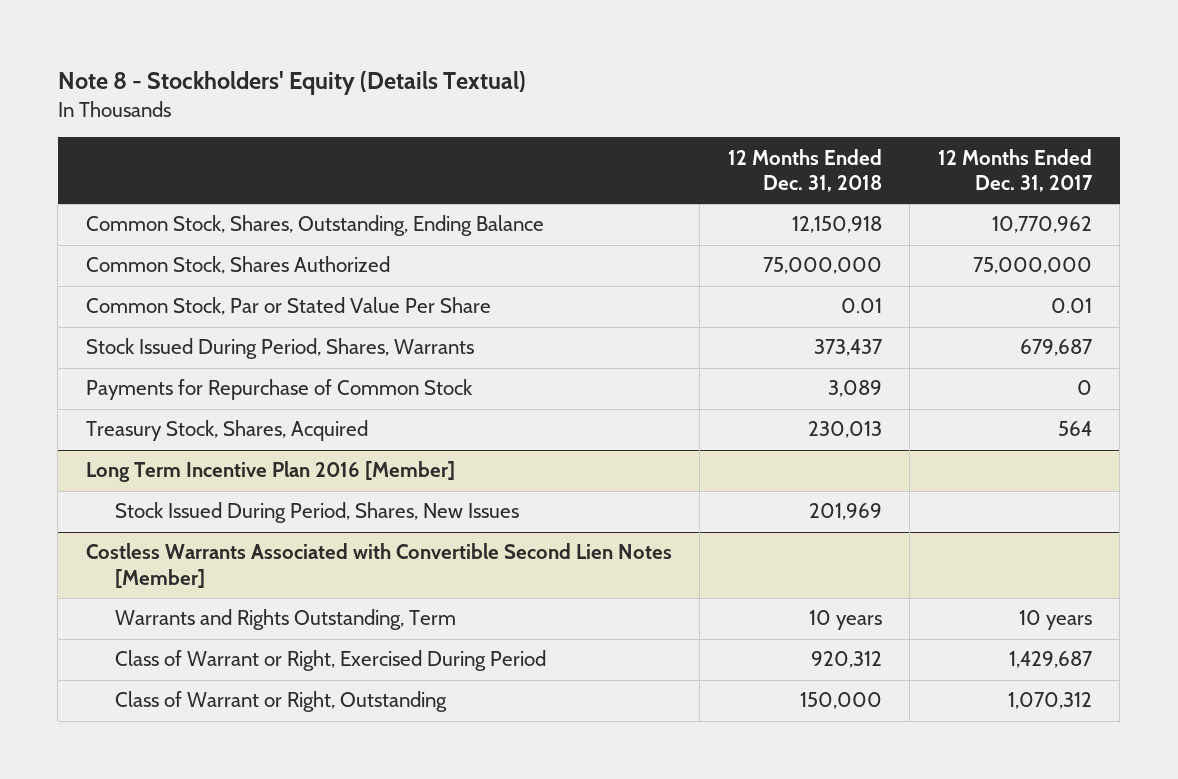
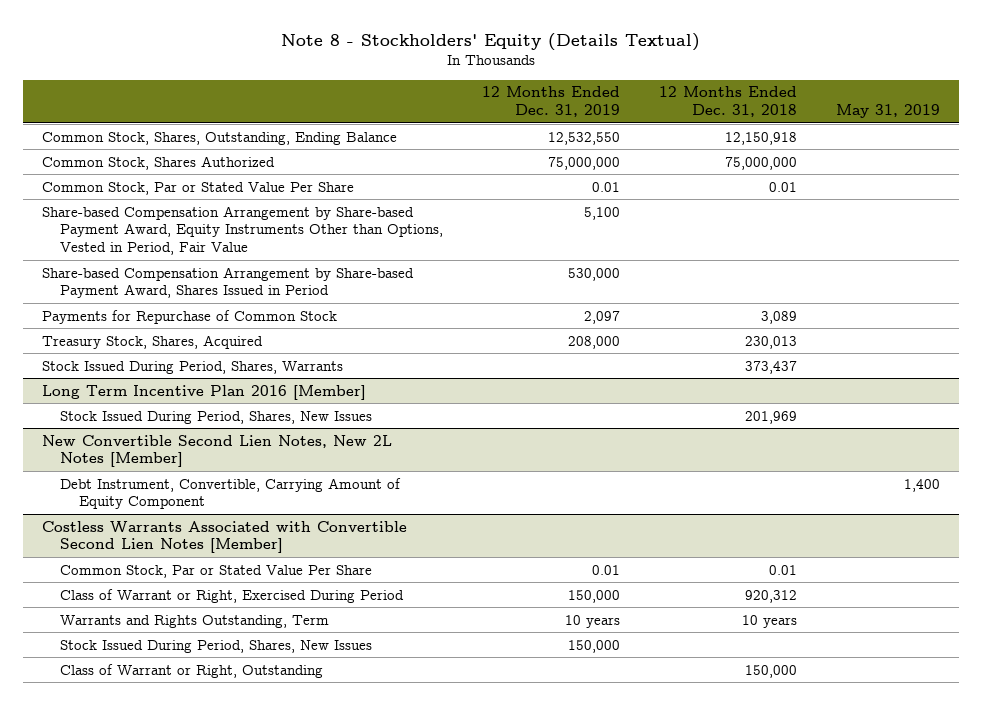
[937,148,1093,192] 12 Months Ended Dec. 31, 2017 -> none
none -> [482,86,621,117] 12 Months Ended Dec. 31, 2019
none -> [835,103,940,118] May 31, 2019
none -> [42,205,444,255] Share-based Compensation Arrangement by Share-based Payment Award, Equity Instruments Other than Options, Vested in Period, Fair Value
none -> [42,266,415,299] Share-based Compensation Arrangement by Share-based Payment Award, Shares Issued in Period
[85,338,474,360] Stock Issued During Period, Shares, Warrants -> [42,360,344,374] Stock Issued During Period, Shares, Warrants
none -> [42,434,393,468] New Convertible Second Lien Notes, New 2L Notes [Member]
none -> [60,477,402,510] Debt Instrument, Convertible, Carrying Amount of Equity Component
none -> [60,564,373,578] Common Stock, Par or Stated Value Per Share
[115,609,457,631] Warrants and Rights Outstanding, Term -> [60,614,330,628] Warrants and Rights Outstanding, Term
none -> [60,639,373,653] Stock Issued During Period, Shares, New Issues

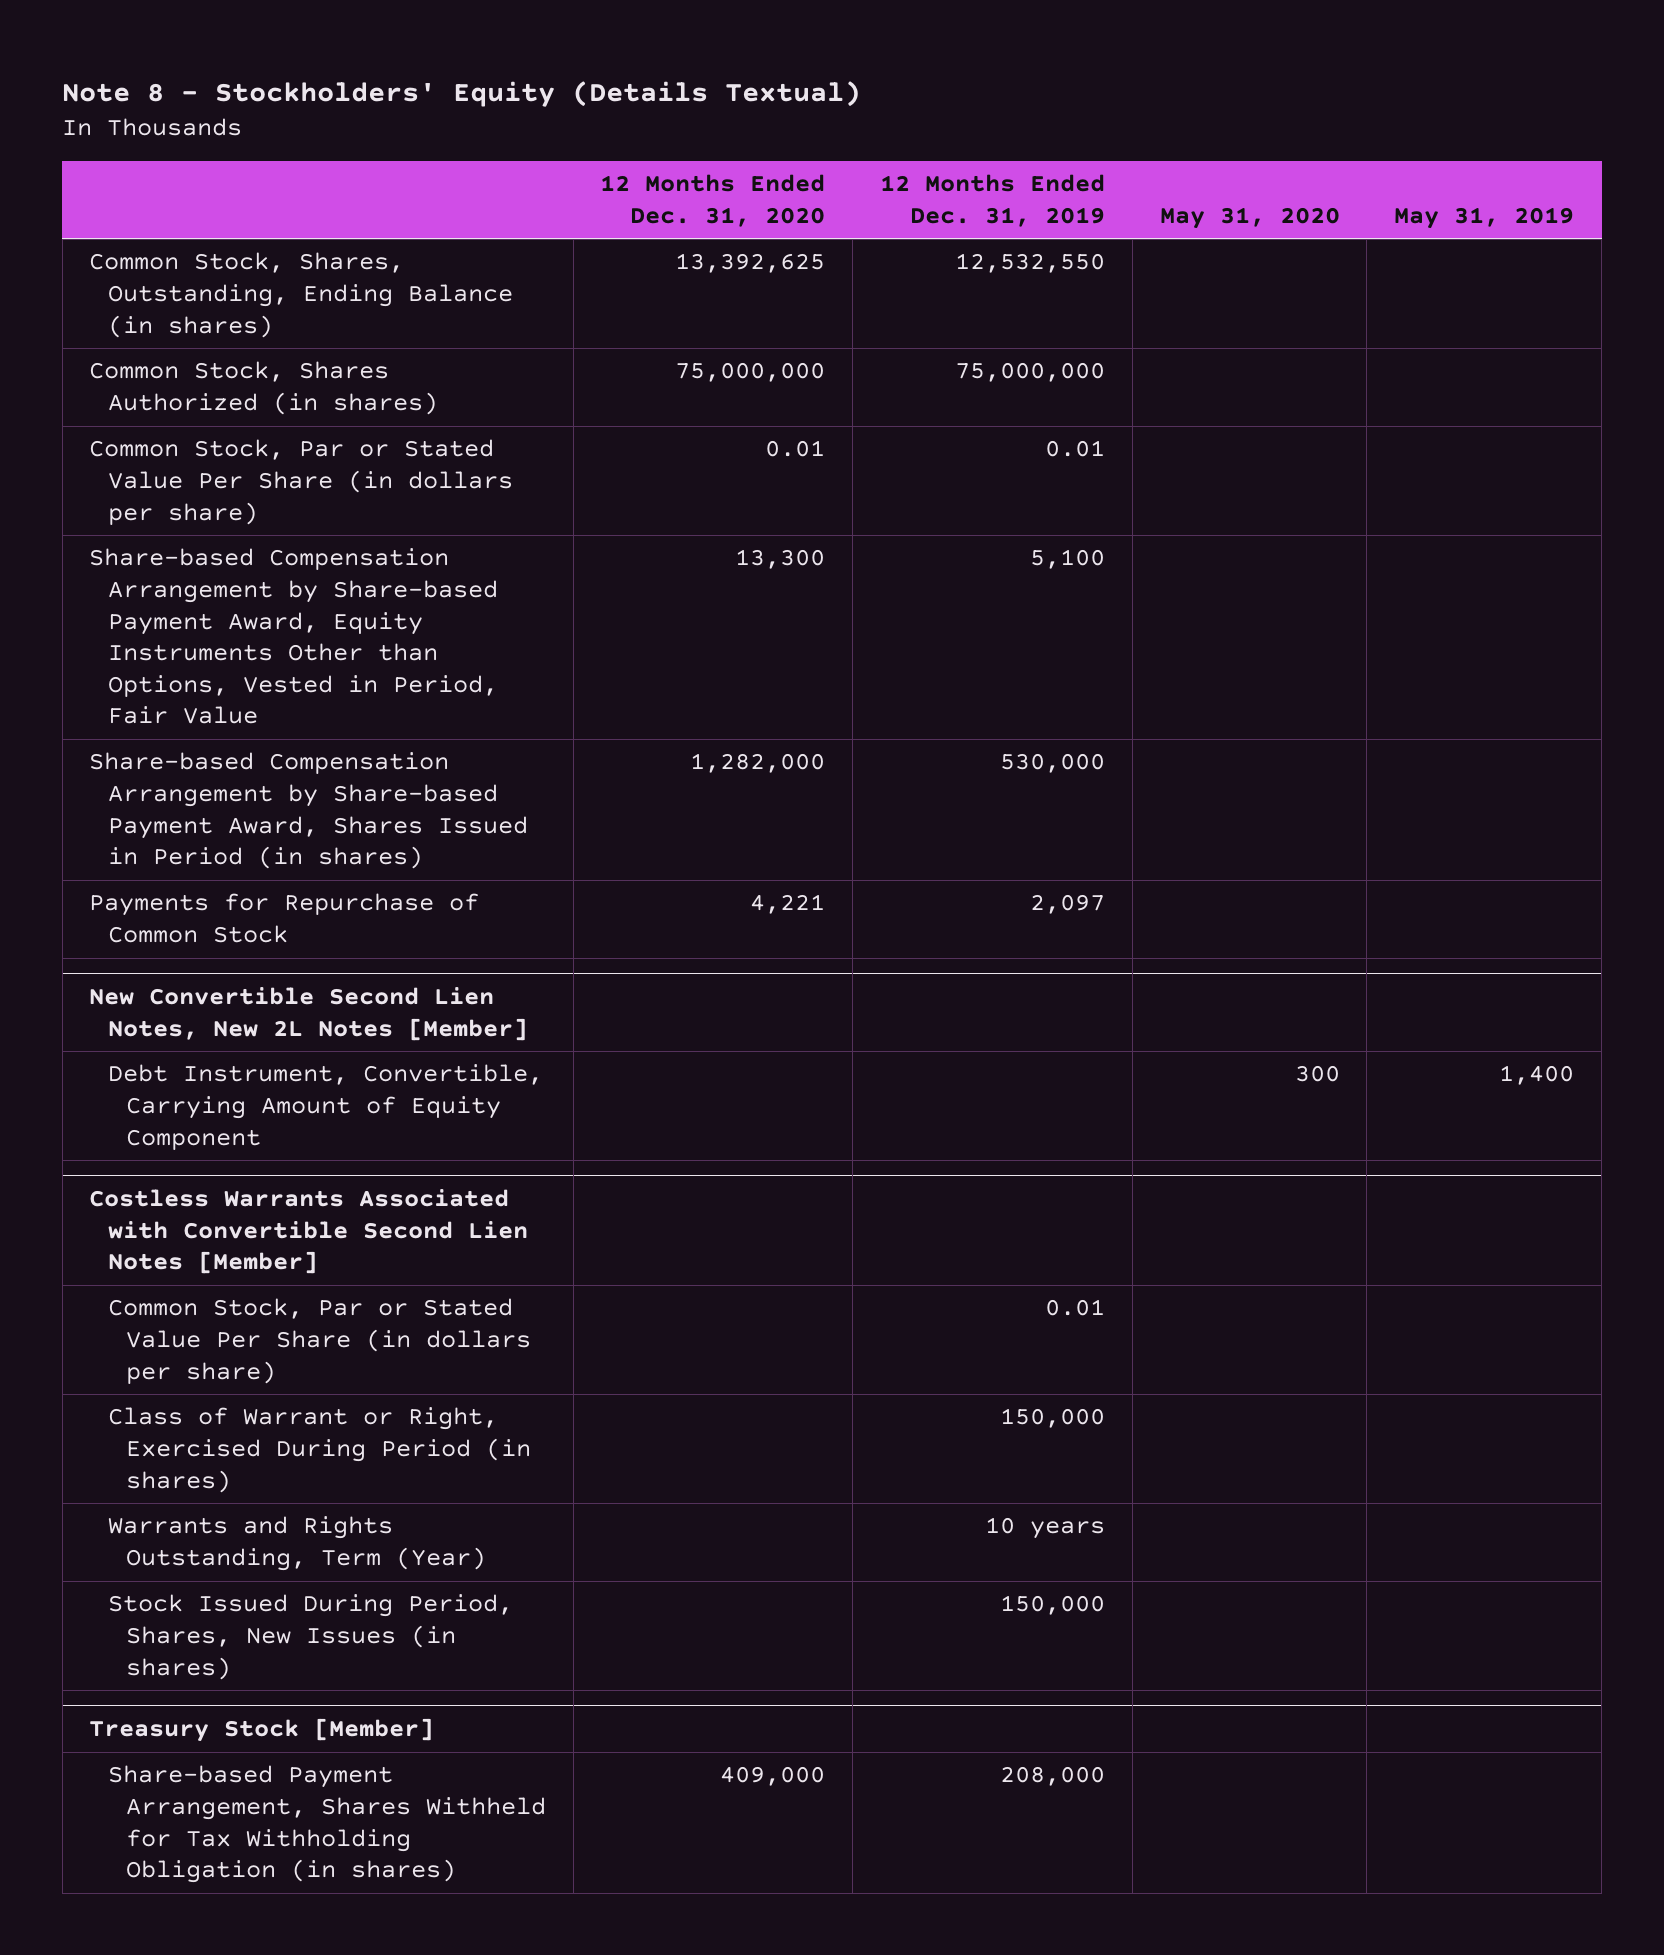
[658,86,797,117] 12 Months Ended Dec. 31, 2018 -> none
none -> [600,174,826,227] 12 Months Ended Dec. 31, 2020
none -> [1159,206,1340,229] May 31, 2020
[42,131,398,145] Common Stock, Shares, Outstanding, Ending Balance -> [89,252,513,338] Common Stock, Shares, Outstanding, Ending Balance (in shares)
[42,155,276,170] Common Stock, Shares Authorized -> [89,361,438,415] Common Stock, Shares Authorized (in shares)
[42,181,355,195] Common Stock, Par or Stated Value Per Share -> [89,439,513,525] Common Stock, Par or Stated Value Per Share (in dollars per share)
[42,266,415,299] Share-based Compensation Arrangement by Share-based Payment Award, Shares Issued in Period -> [89,752,528,870] Share-based Compensation Arrangement by Share-based Payment Award, Shares Issued in Period (in shares)
[42,334,264,349] Treasury Stock, Shares, Acquired -> none
[42,360,344,374] Stock Issued During Period, Shares, Warrants -> none
[42,384,367,400] Long Term Incentive Plan 2016 [Member] -> none
[60,410,373,424] Stock Issued During Period, Shares, New Issues -> none
[60,663,324,678] Class of Warrant or Right, Outstanding -> none
[60,564,373,578] Common Stock, Par or Stated Value Per Share -> [107,1298,531,1384] Common Stock, Par or Stated Value Per Share (in dollars per share)
[60,588,405,603] Class of Warrant or Right, Exercised During Period -> [107,1407,531,1493] Class of Warrant or Right, Exercised During Period (in shares)
[60,614,330,628] Warrants and Rights Outstanding, Term -> [107,1516,486,1571] Warrants and Rights Outstanding, Term (Year)
[60,639,373,653] Stock Issued During Period, Shares, New Issues -> [107,1594,513,1680] Stock Issued During Period, Shares, New Issues (in shares)
none -> [89,1718,435,1743] Treasury Stock [Member]
none -> [107,1765,546,1884] Share-based Payment Arrangement, Shares Withheld for Tax Withholding Obligation (in shares)

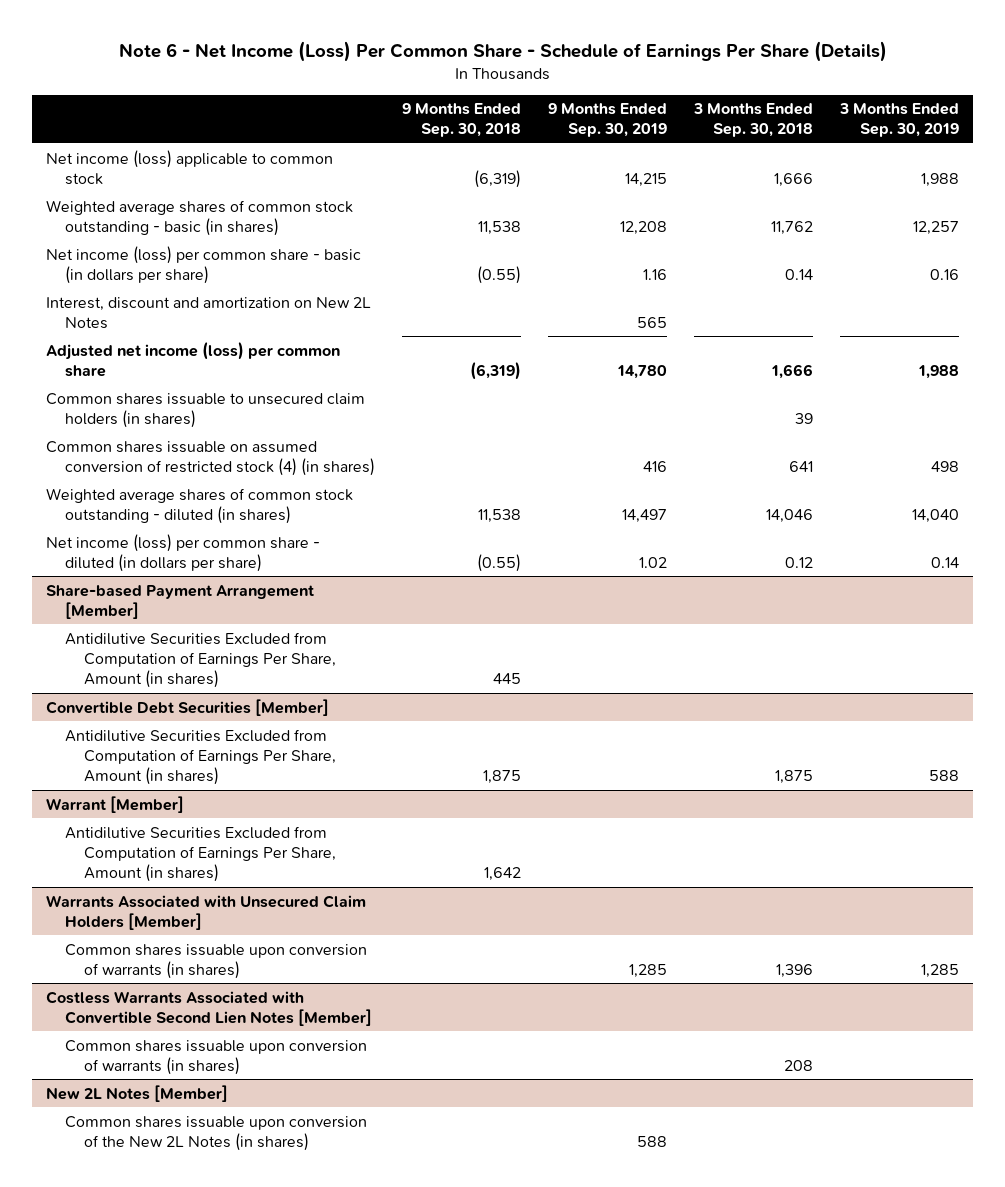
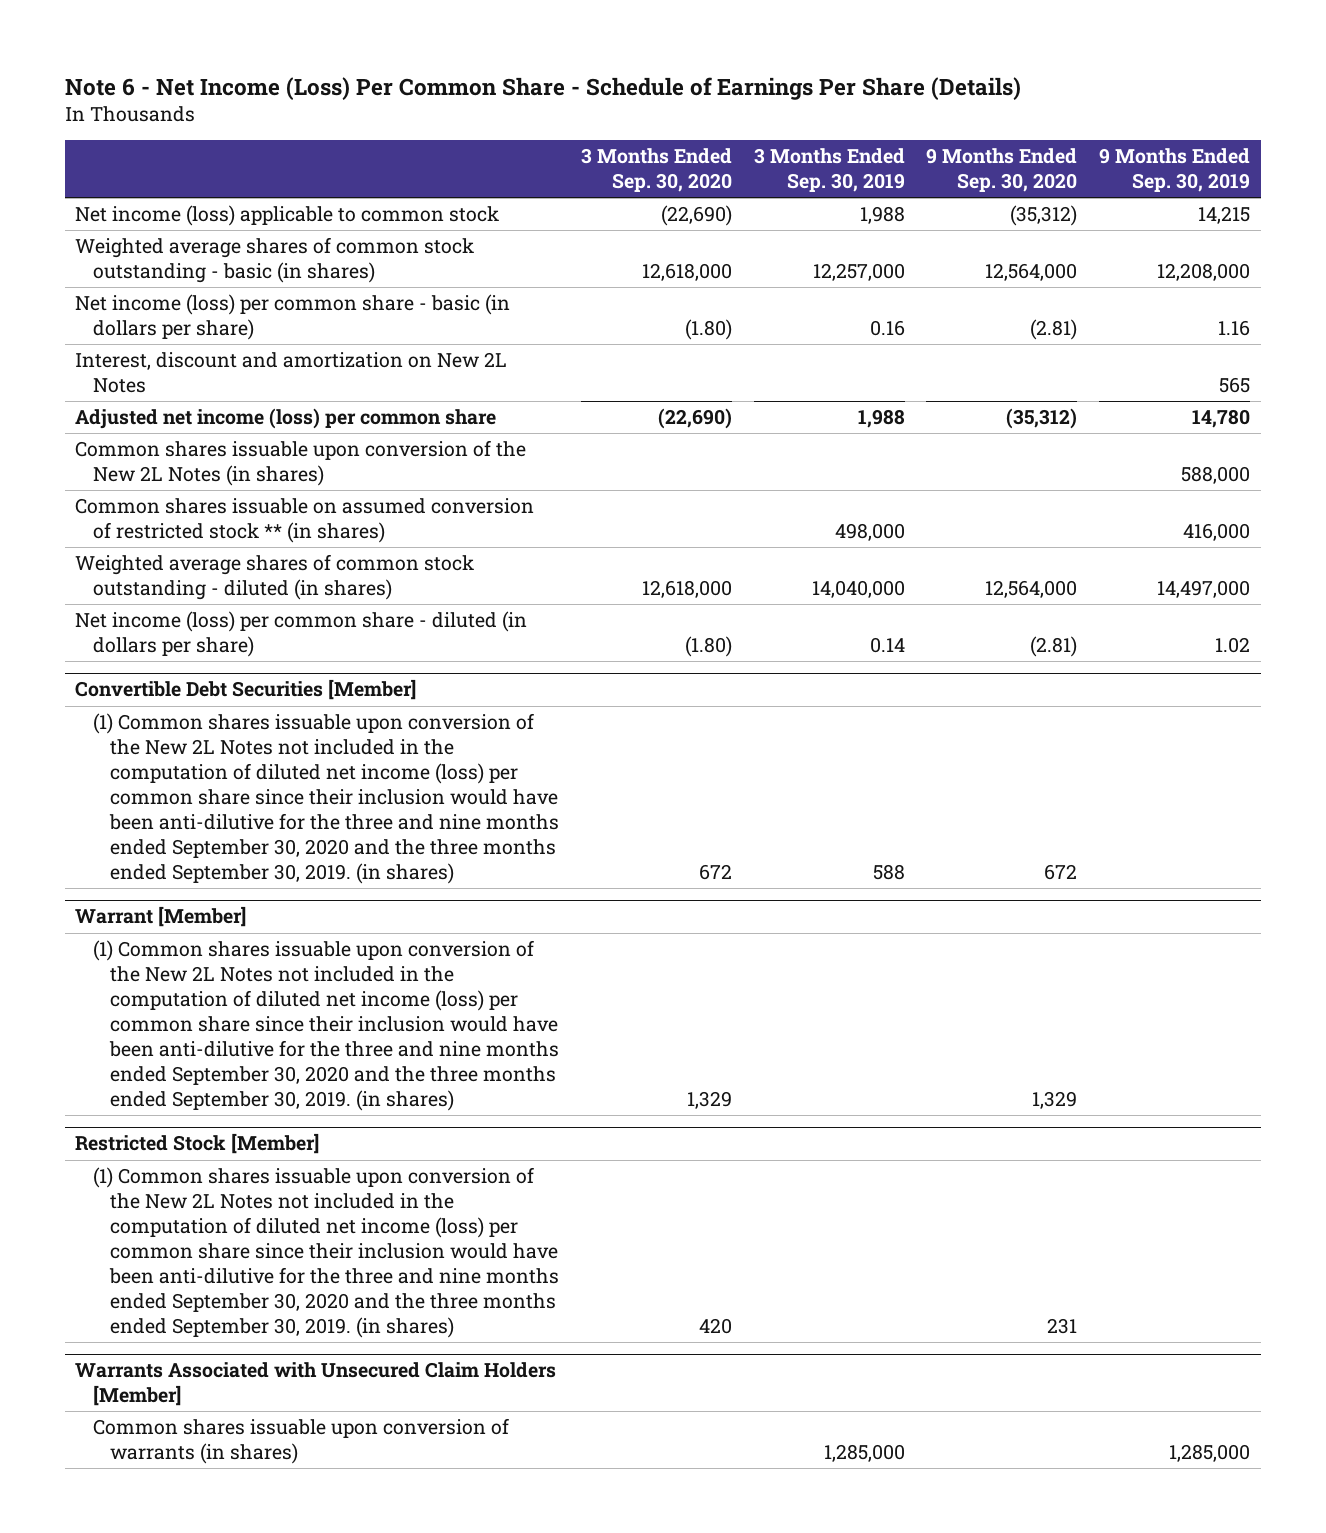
[402,103,522,138] 9 Months Ended Sep. 30, 2018 -> none
[693,103,814,138] 3 Months Ended Sep. 30, 2018 -> none
none -> [580,148,732,193] 3 Months Ended Sep. 30, 2020
none -> [926,148,1078,193] 9 Months Ended Sep. 30, 2020
[620,220,668,235] 12,208 -> [1157,262,1251,281] 12,208,000
[913,220,960,235] 12,257 -> [812,262,905,281] 12,257,000
[45,392,365,428] Common shares issuable to unsecured claim holders (in shares) -> none
none -> [75,440,527,486] Common shares issuable upon conversion of the New 2L Notes (in shares)
[45,440,375,476] Common shares issuable on assumed conversion of restricted stock (4) (in shares) -> [75,498,535,543] Common shares issuable on assumed conversion of restricted stock ** (in shares)
[643,460,668,472] 416 -> [1183,522,1251,541] 416,000
[931,460,960,472] 498 -> [834,522,905,541] 498,000
[622,508,668,523] 14,497 -> [1157,579,1251,598] 14,497,000
[912,508,960,523] 14,040 -> [811,579,905,598] 14,040,000
[45,584,314,619] Share-based Payment Arrangement [Member] -> none
[64,631,337,688] Antidilutive Securities Excluded from Computation of Earnings Per Share, Amount (in shares) -> none
[64,728,337,785] Antidilutive Securities Excluded from Computation of Earnings Per Share, Amount (in shares) -> [92,713,559,884] (1) Common shares issuable upon conversion of the New 2L Notes not included in the computation of diluted net income (loss) per common share since their inclusion would have been anti-dilutive for the three and nine months ended September 30, 2020 and the three months ended September 30, 2019. (in shares)
[64,825,337,882] Antidilutive Securities Excluded from Computation of Earnings Per Share, Amount (in shares) -> [92,940,559,1111] (1) Common shares issuable upon conversion of the New 2L Notes not included in the computation of diluted net income (loss) per common share since their inclusion would have been anti-dilutive for the three and nine months ended September 30, 2020 and the three months ended September 30, 2019. (in shares)
none -> [75,1133,320,1155] Restricted Stock [Member]
none -> [92,1167,559,1338] (1) Common shares issuable upon conversion of the New 2L Notes not included in the computation of diluted net income (loss) per common share since their inclusion would have been anti-dilutive for the three and nine months ended September 30, 2020 and the three months ended September 30, 2019. (in shares)
[45,990,372,1026] Costless Warrants Associated with Convertible Second Lien Notes [Member] -> none
[64,1039,367,1075] Common shares issuable upon conversion of warrants (in shares) -> none
[45,1084,228,1102] New 2L Notes [Member] -> none
[64,1115,367,1151] Common shares issuable upon conversion of the New 2L Notes (in shares) -> none
[629,963,668,978] 1,285 -> [1169,1443,1251,1462] 1,285,000
[921,963,960,978] 1,285 -> [823,1443,905,1462] 1,285,000

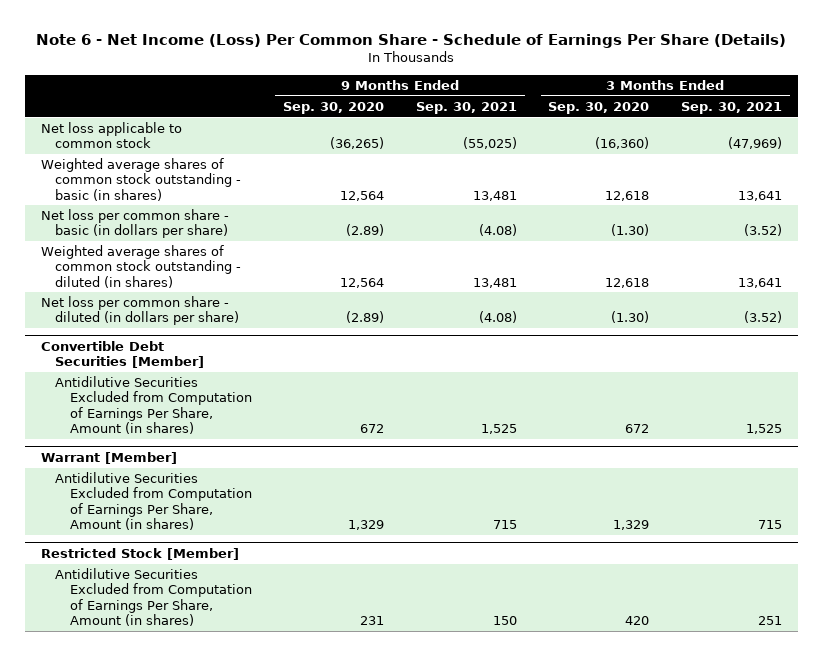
[753,148,905,193] 3 Months Ended Sep. 30, 2019 -> none
[1099,148,1251,193] 9 Months Ended Sep. 30, 2019 -> none
none -> [415,102,517,115] Sep. 30, 2021
none -> [680,102,782,115] Sep. 30, 2021
[75,352,508,393] Interest, discount and amortization on New 2L Notes -> none
[75,408,497,430] Adjusted net income (loss) per common share -> none
[75,440,527,486] Common shares issuable upon conversion of the New 2L Notes (in shares) -> none
[75,498,535,543] Common shares issuable on assumed conversion of restricted stock ** (in shares) -> none
[75,205,500,227] Net income (loss) applicable to common stock -> [40,122,182,149] Net loss applicable to common stock
[660,205,732,227] (22,690) -> [595,137,650,150] (16,360)
[1010,205,1078,227] (35,312) -> [330,137,385,150] (36,265)
[641,262,732,281] 12,618,000 -> [605,190,650,201] 12,618
[985,262,1078,281] 12,564,000 -> [340,190,385,201] 12,564
[75,294,511,340] Net income (loss) per common share - basic (in dollars per share) -> [40,209,229,239] Net loss per common share - basic (in dollars per share)
[684,318,732,340] (1.80) -> [611,224,650,237] (1.30)
[1030,318,1078,340] (2.81) -> [346,224,385,237] (2.89)
[641,579,732,598] 12,618,000 -> [605,277,650,288] 12,618
[985,579,1078,598] 12,564,000 -> [340,277,385,288] 12,564
[75,611,528,657] Net income (loss) per common share - diluted (in dollars per share) -> [40,296,240,326] Net loss per common share - diluted (in dollars per share)
[684,635,732,657] (1.80) -> [611,311,650,324] (1.30)
[1030,635,1078,657] (2.81) -> [346,311,385,324] (2.89)
[92,713,559,884] (1) Common shares issuable upon conversion of the New 2L Notes not included in the computation of diluted net income (loss) per common share since their inclusion would have been anti-dilutive for the three and nine months ended September 30, 2020 and the three months ended September 30, 2019. (in shares) -> [55,376,252,434] Antidilutive Securities Excluded from Computation of Earnings Per Share, Amount (in shares)
[92,940,559,1111] (1) Common shares issuable upon conversion of the New 2L Notes not included in the computation of diluted net income (loss) per common share since their inclusion would have been anti-dilutive for the three and nine months ended September 30, 2020 and the three months ended September 30, 2019. (in shares) -> [55,472,252,530] Antidilutive Securities Excluded from Computation of Earnings Per Share, Amount (in shares)
[75,1362,557,1407] Warrants Associated with Unsecured Claim Holders [Member] -> none
[92,1418,509,1464] Common shares issuable upon conversion of warrants (in shares) -> none
[92,1167,559,1338] (1) Common shares issuable upon conversion of the New 2L Notes not included in the computation of diluted net income (loss) per common share since their inclusion would have been anti-dilutive for the three and nine months ended September 30, 2020 and the three months ended September 30, 2019. (in shares) -> [55,568,252,626] Antidilutive Securities Excluded from Computation of Earnings Per Share, Amount (in shares)

